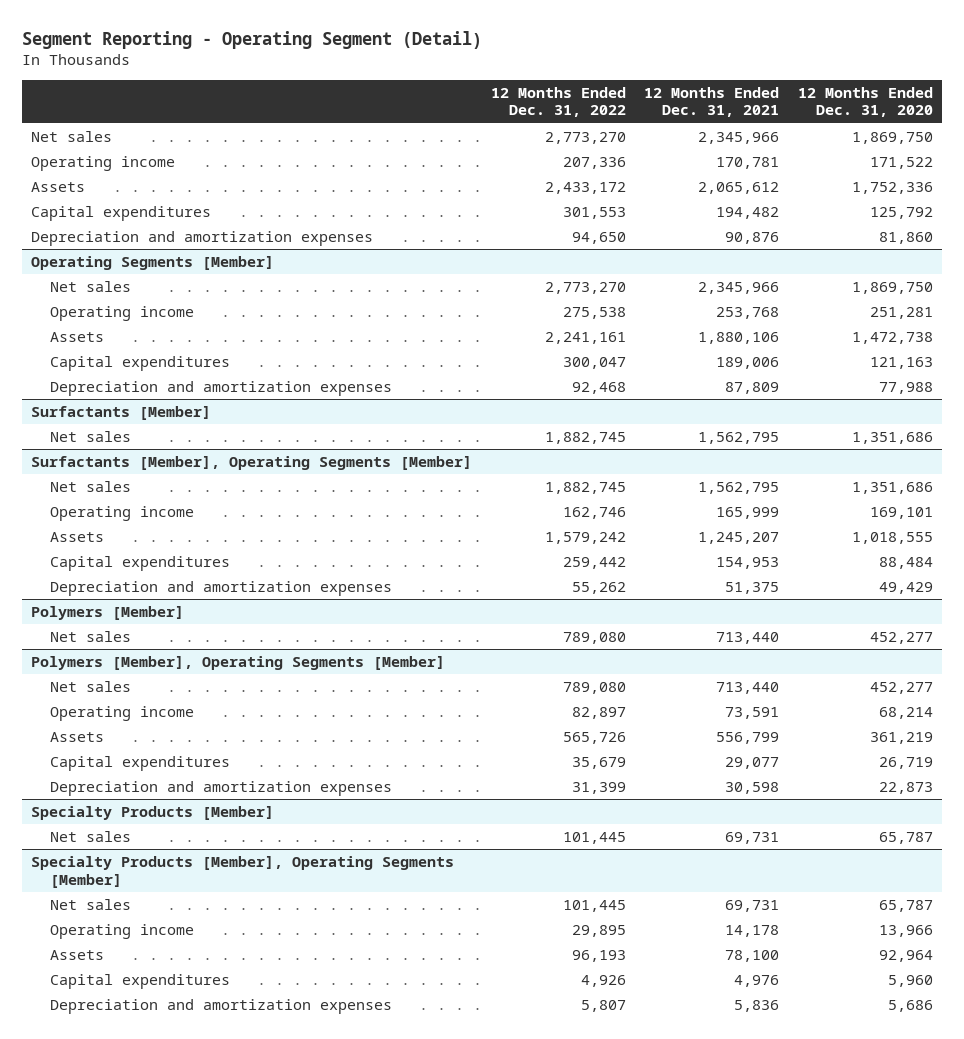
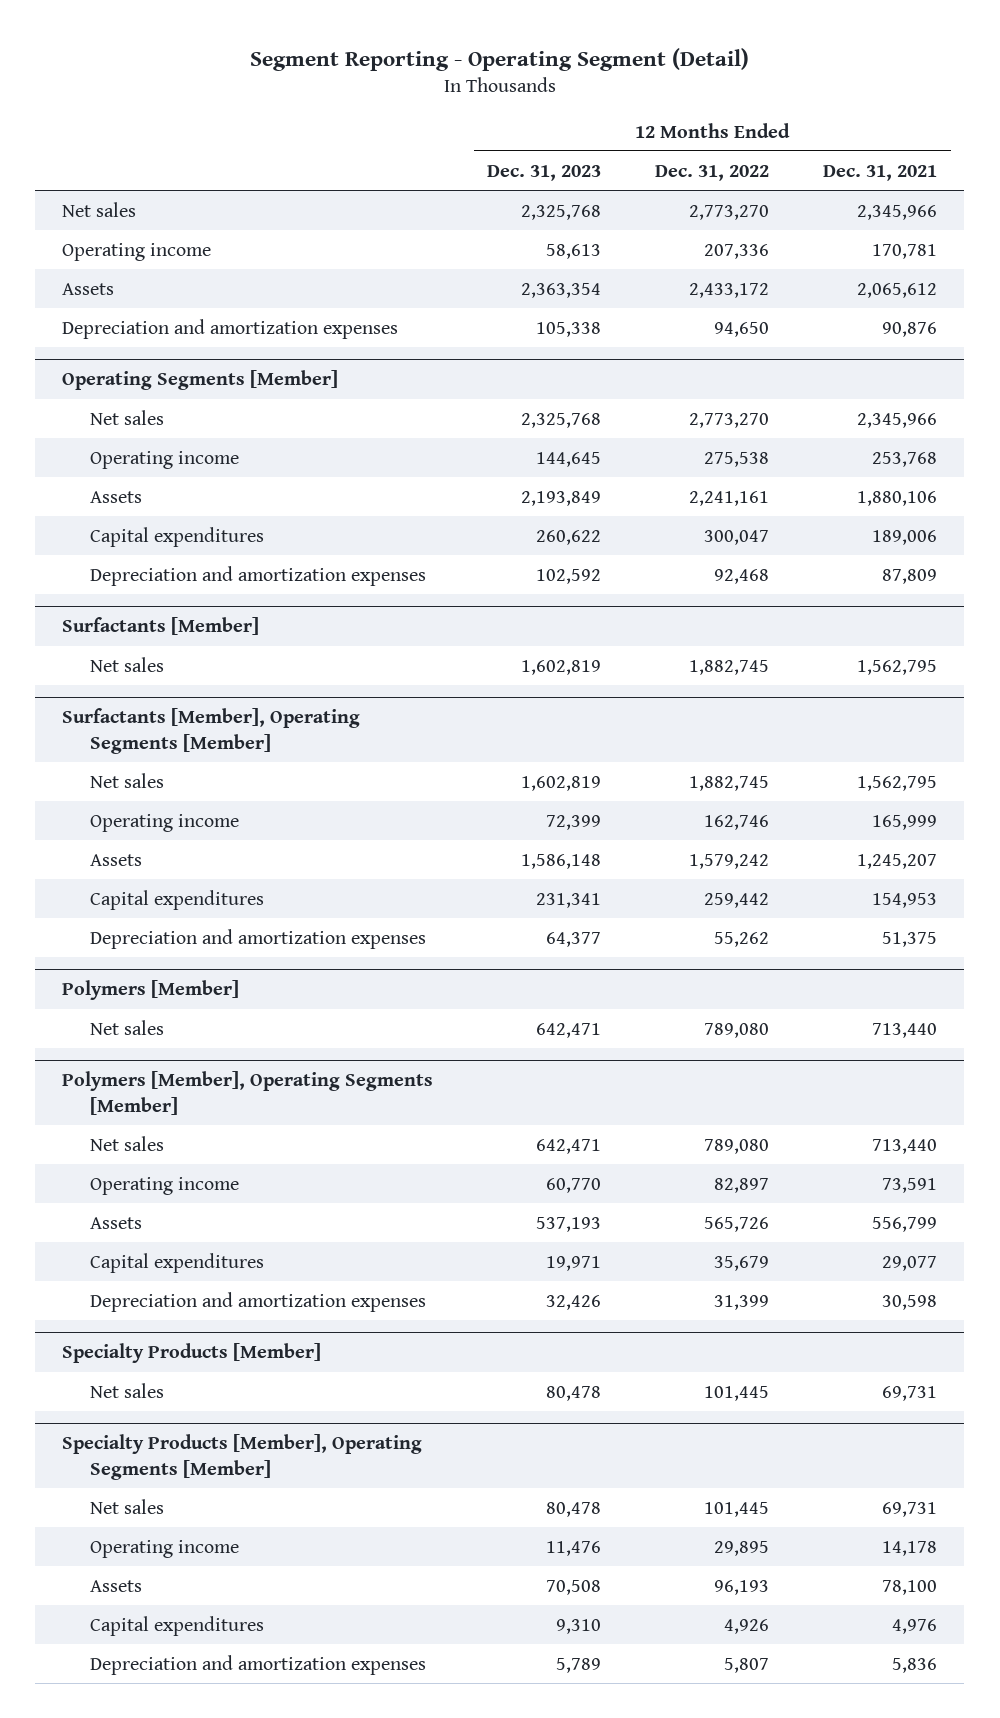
[797,86,933,118] 12 Months Ended Dec. 31, 2020 -> none
none -> [487,164,602,181] Dec. 31, 2023
[31,205,212,221] Capital expenditures -> none

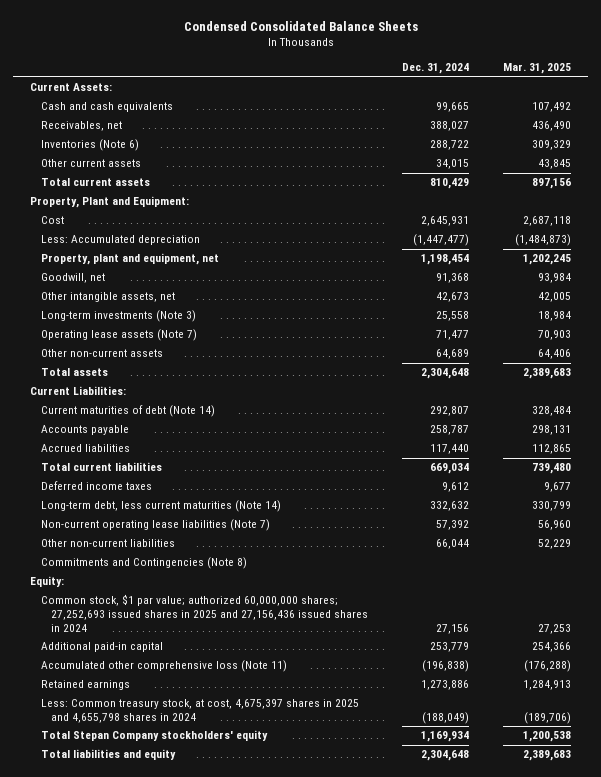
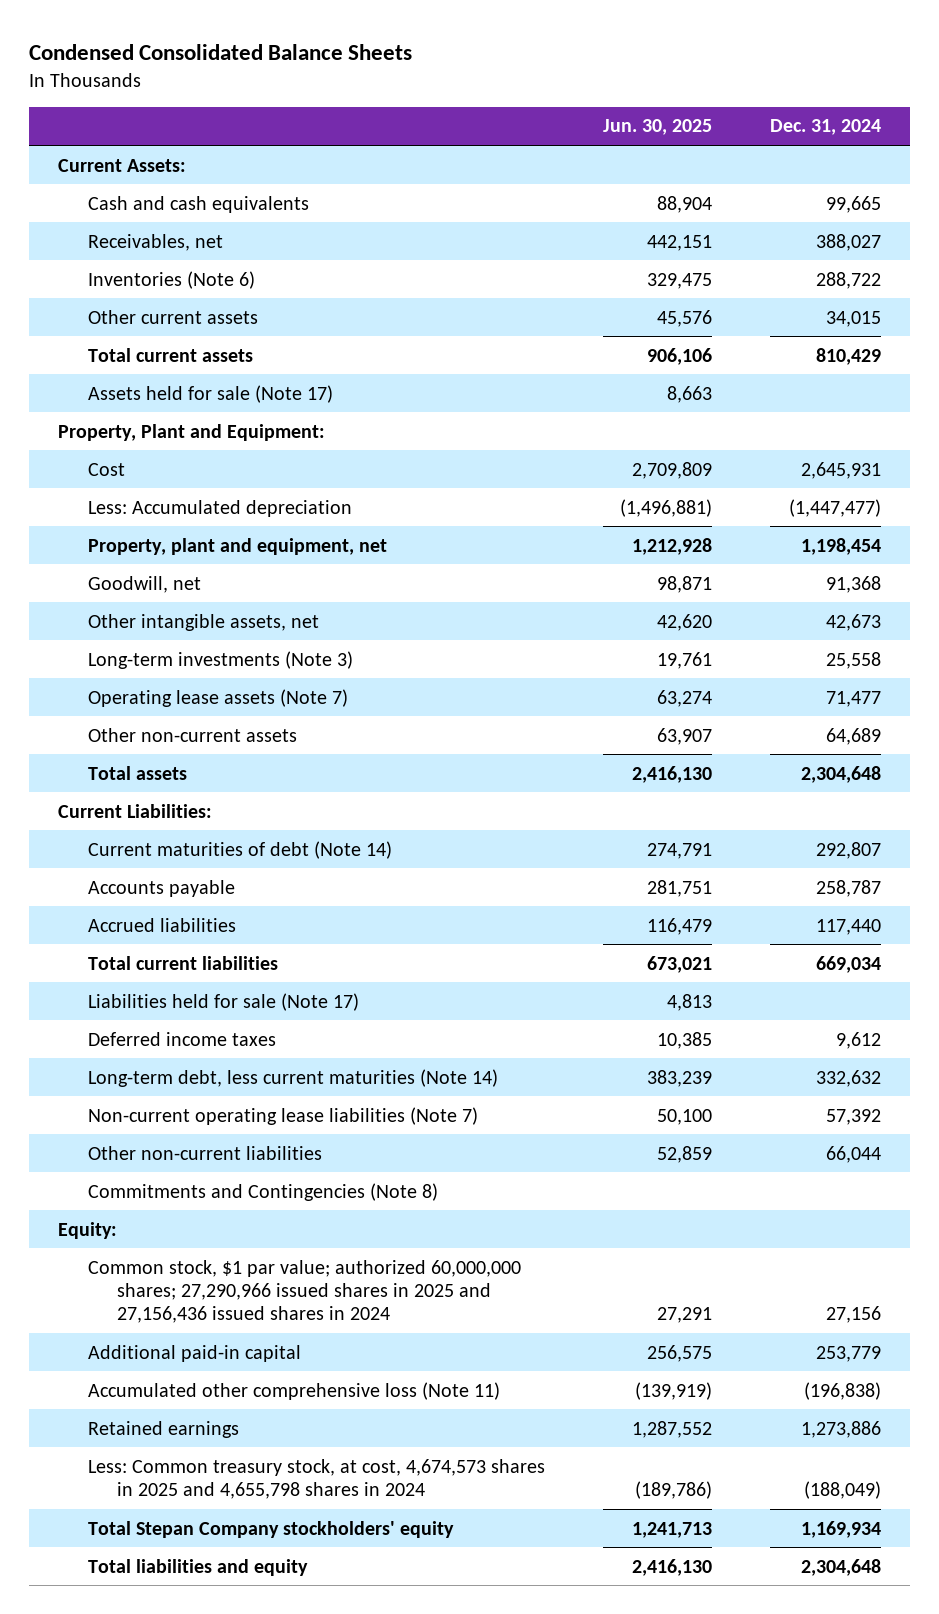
[503,63,572,75] Mar. 31, 2025 -> none
none -> [602,119,712,136] Jun. 30, 2025
none -> [87,384,333,403] Assets held for sale (Note 17)
none -> [87,992,359,1011] Liabilities held for sale (Note 17)
[40,594,369,632] Common stock, $1 par value; authorized 60,000,000 shares; 27,252,693 issued shares in 2025 and 27,156,436 issued shares in 2024 -> [87,1259,521,1323] Common stock, $1 par value; authorized 60,000,000 shares; 27,290,966 issued shares in 2025 and 27,156,436 issued shares in 2024
[40,699,359,724] Less: Common treasury stock, at cost, 4,675,397 shares in 2025 and 4,655,798 shares in 2024 -> [87,1458,545,1499] Less: Common treasury stock, at cost, 4,674,573 shares in 2025 and 4,655,798 shares in 2024

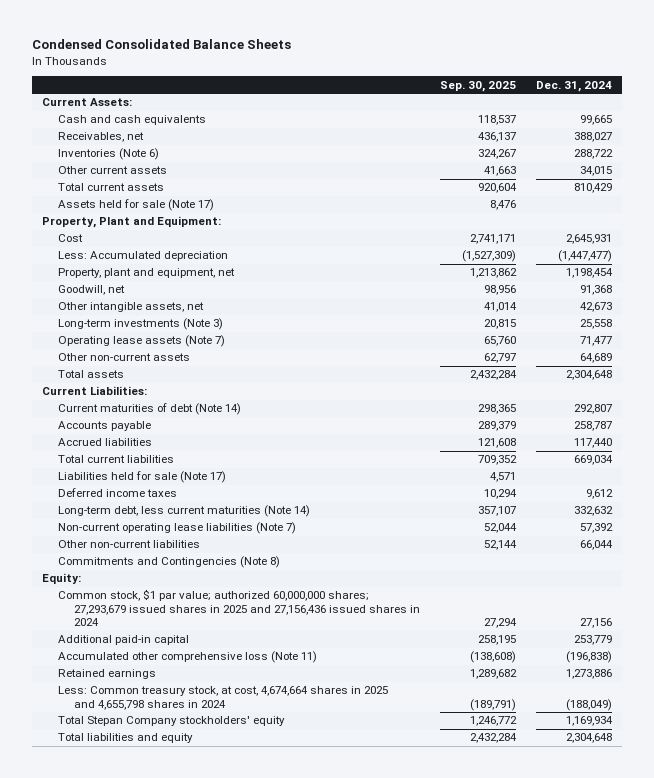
[602,119,712,136] Jun. 30, 2025 -> none
none -> [440,80,517,92] Sep. 30, 2025
[87,1259,521,1323] Common stock, $1 par value; authorized 60,000,000 shares; 27,290,966 issued shares in 2025 and 27,156,436 issued shares in 2024 -> [58,589,421,627] Common stock, $1 par value; authorized 60,000,000 shares; 27,293,679 issued shares in 2025 and 27,156,436 issued shares in 2024
[87,1458,545,1499] Less: Common treasury stock, at cost, 4,674,573 shares in 2025 and 4,655,798 shares in 2024 -> [58,686,389,710] Less: Common treasury stock, at cost, 4,674,664 shares in 2025 and 4,655,798 shares in 2024

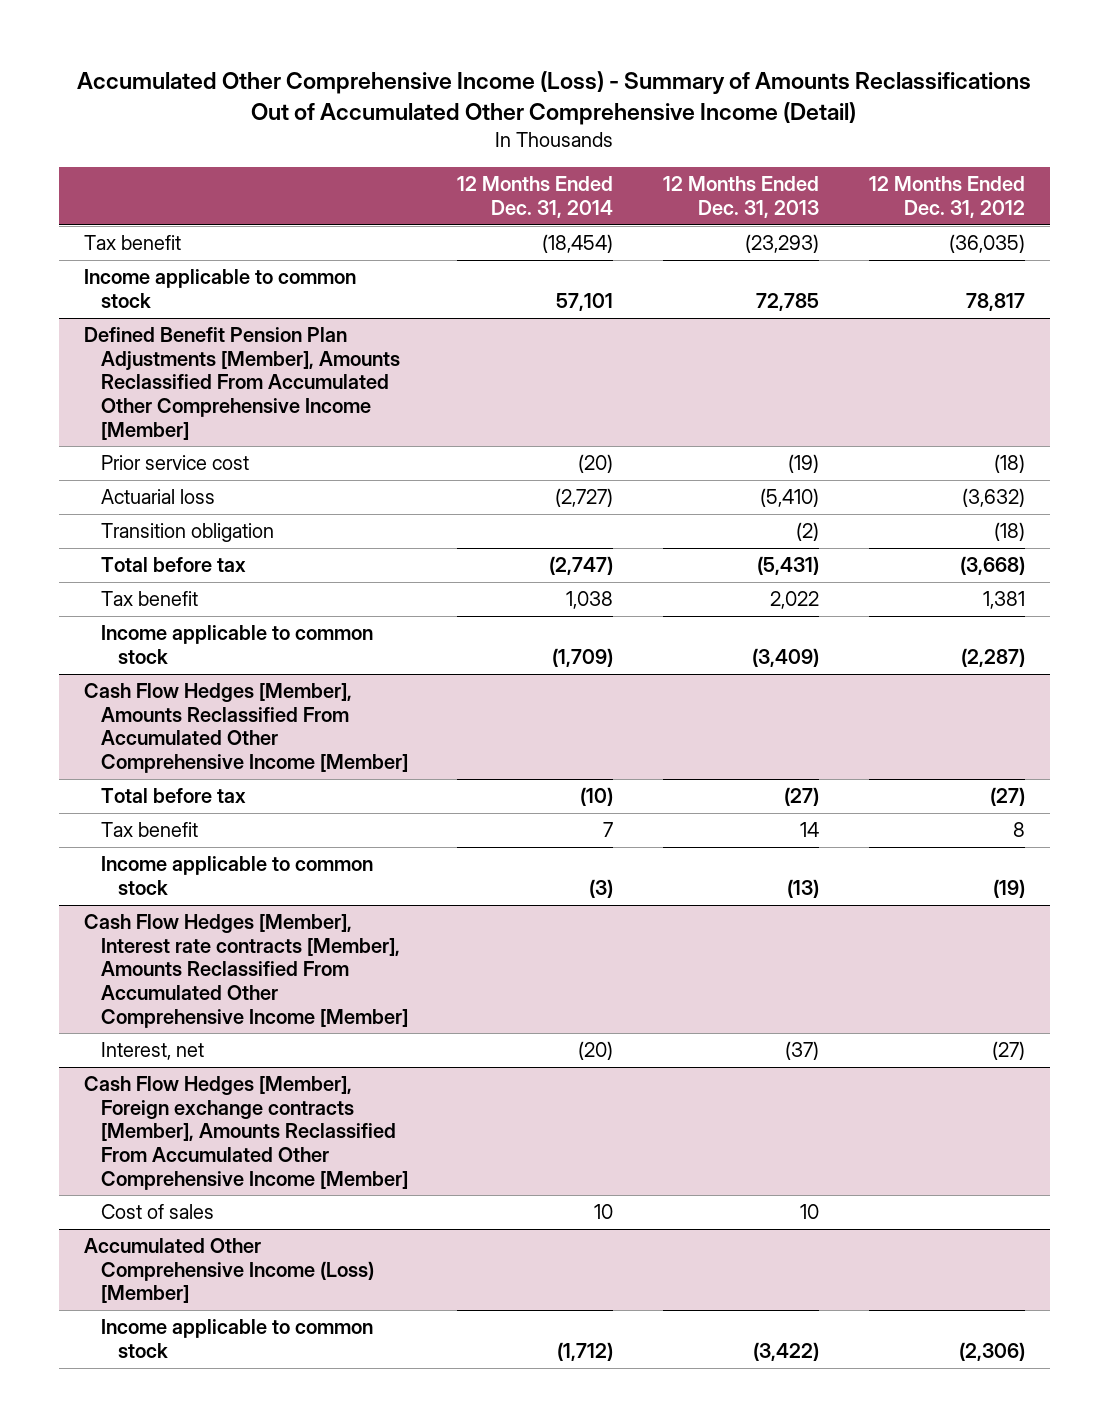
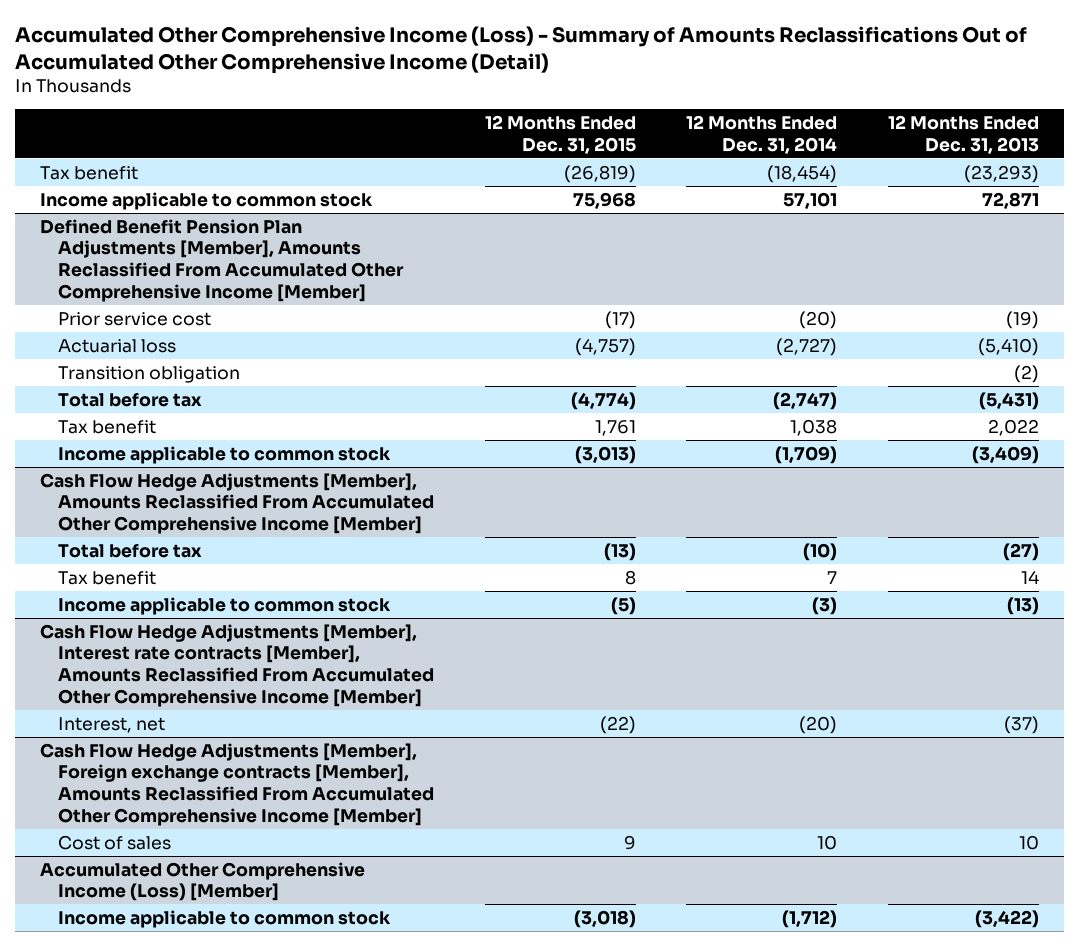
[869,176,1026,218] 12 Months Ended Dec. 31, 2012 -> none
none -> [484,114,636,154] 12 Months Ended Dec. 31, 2015
[756,292,820,311] 72,785 -> [982,191,1040,209] 72,871
[83,683,408,774] Cash Flow Hedges [Member], Amounts Reclassified From Accumulated Other Comprehensive Income [Member] -> [39,472,434,535] Cash Flow Hedge Adjustments [Member], Amounts Reclassified From Accumulated Other Comprehensive Income [Member]
[83,914,408,1028] Cash Flow Hedges [Member], Interest rate contracts [Member], Amounts Reclassified From Accumulated Other Comprehensive Income [Member] -> [39,623,434,708] Cash Flow Hedge Adjustments [Member], Interest rate contracts [Member], Amounts Reclassified From Accumulated Other Comprehensive Income [Member]
[83,1076,408,1190] Cash Flow Hedges [Member], Foreign exchange contracts [Member], Amounts Reclassified From Accumulated Other Comprehensive Income [Member] -> [39,742,434,827] Cash Flow Hedge Adjustments [Member], Foreign exchange contracts [Member], Amounts Reclassified From Accumulated Other Comprehensive Income [Member]

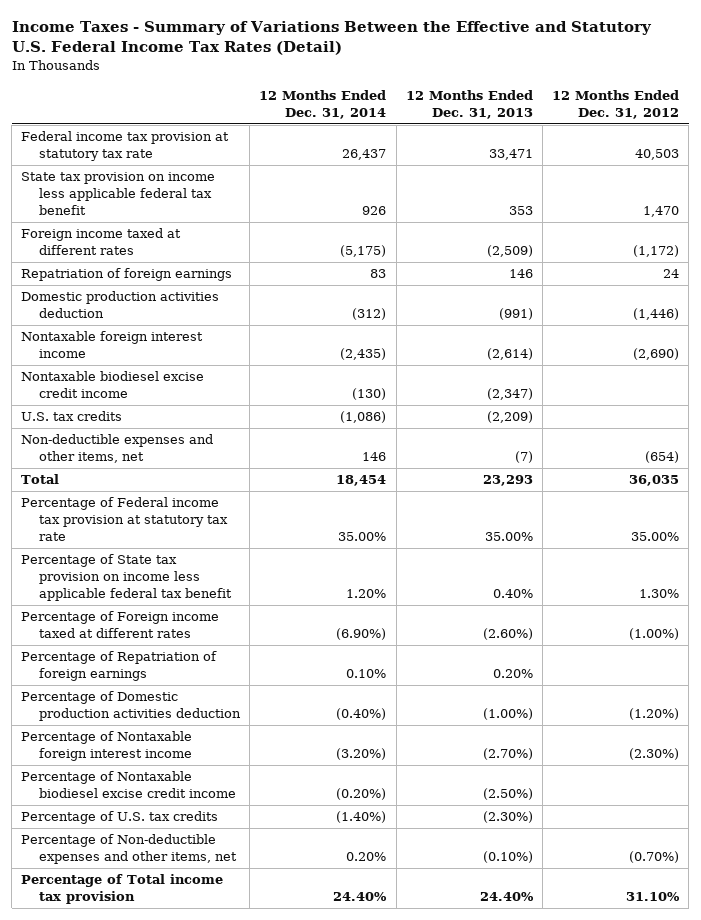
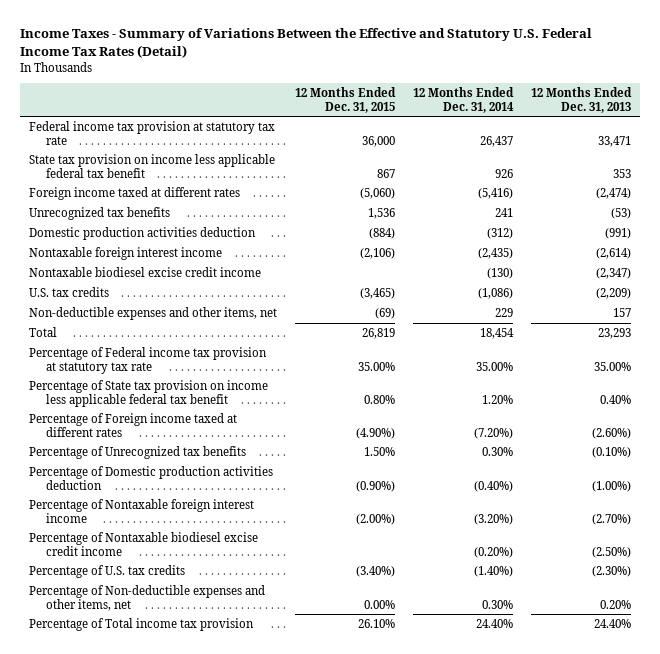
[552,89,680,119] 12 Months Ended Dec. 31, 2012 -> none
none -> [295,86,397,113] 12 Months Ended Dec. 31, 2015
[21,268,233,282] Repatriation of foreign earnings -> none
[340,245,387,258] (5,175) -> [477,187,513,199] (5,416)
[486,245,533,258] (2,509) -> [595,187,631,199] (2,474)
none -> [29,206,171,220] Unrecognized tax benefits
[362,452,387,462] 146 -> [494,307,513,317] 229
[514,451,533,464] (7) -> [612,307,631,317] 157
[21,651,218,682] Percentage of Repatriation of foreign earnings -> none
[336,628,387,641] (6.90%) -> [473,427,513,439] (7.20%)
none -> [29,445,247,459] Percentage of Unrecognized tax benefits
[346,852,387,862] 0.20% -> [481,599,513,609] 0.30%
[482,851,533,864] (0.10%) -> [599,599,631,609] 0.20%

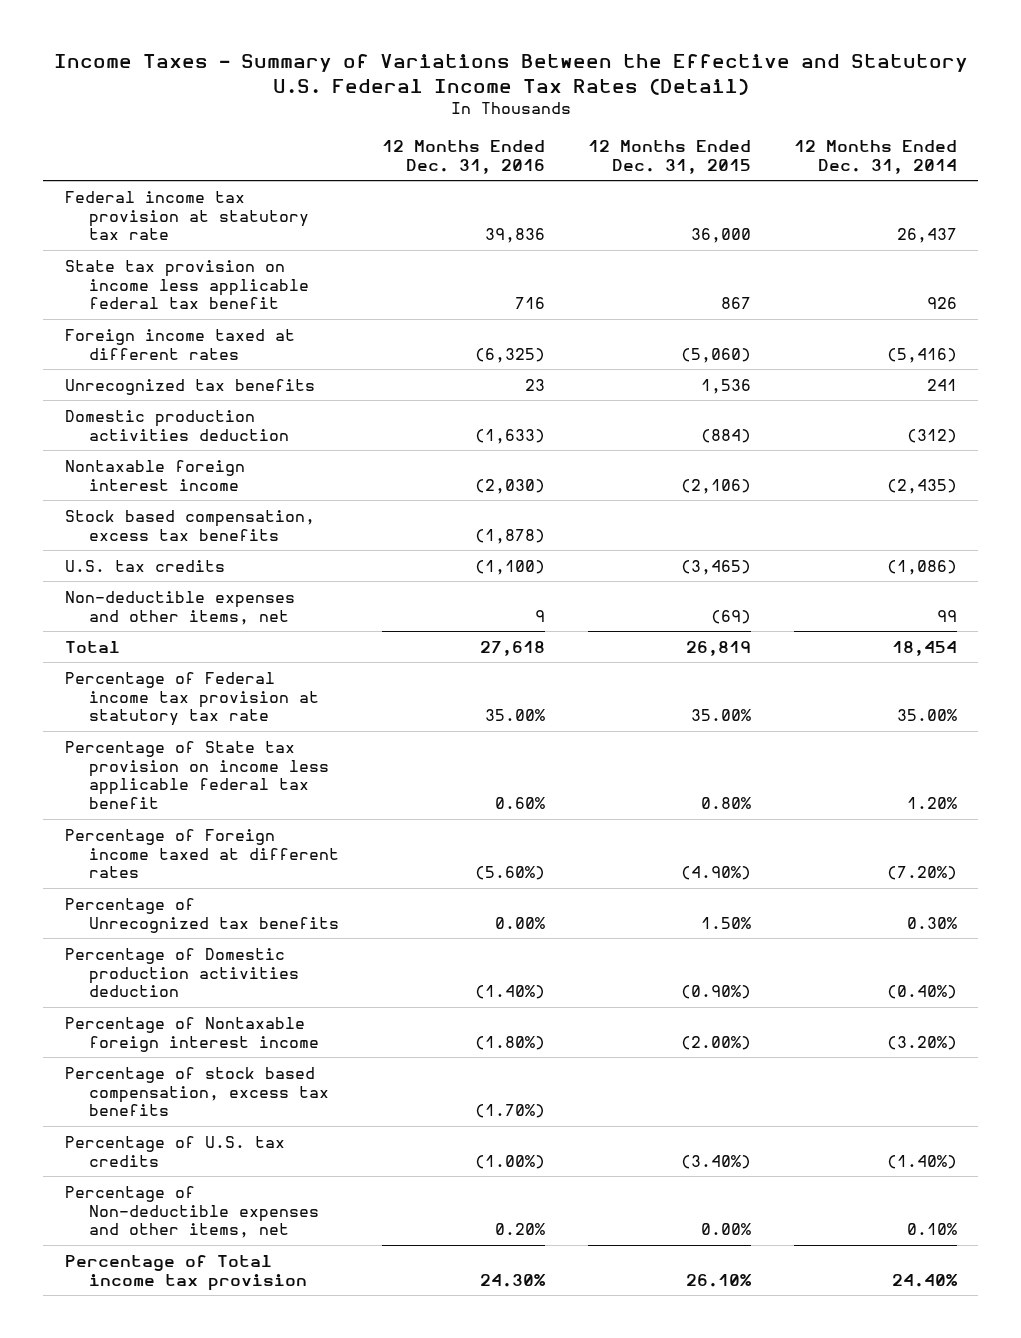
[530,86,632,113] 12 Months Ended Dec. 31, 2013 -> none
none -> [382,139,546,174] 12 Months Ended Dec. 31, 2016
[29,266,262,277] Nontaxable biodiesel excise credit income -> none
none -> [64,509,315,541] Stock based compensation, excess tax benefits
[494,307,513,317] 229 -> [936,609,957,622] 99
[29,531,259,556] Percentage of Nontaxable biodiesel excise credit income -> none
none -> [64,1066,330,1117] Percentage of stock based compensation, excess tax benefits
[481,599,513,609] 0.30% -> [906,1223,957,1236] 0.10%

